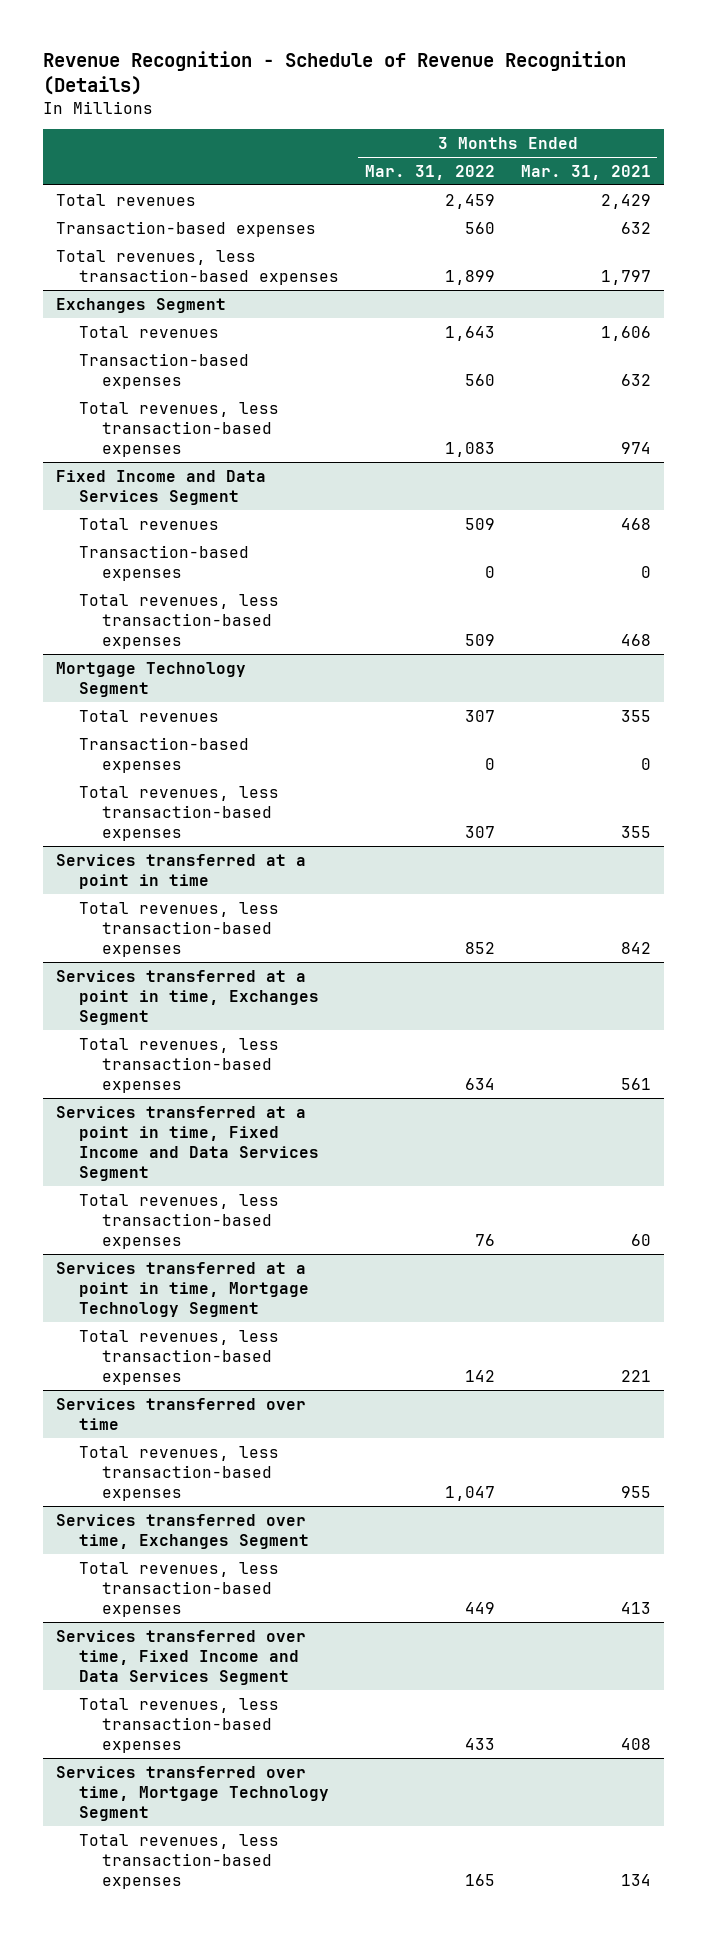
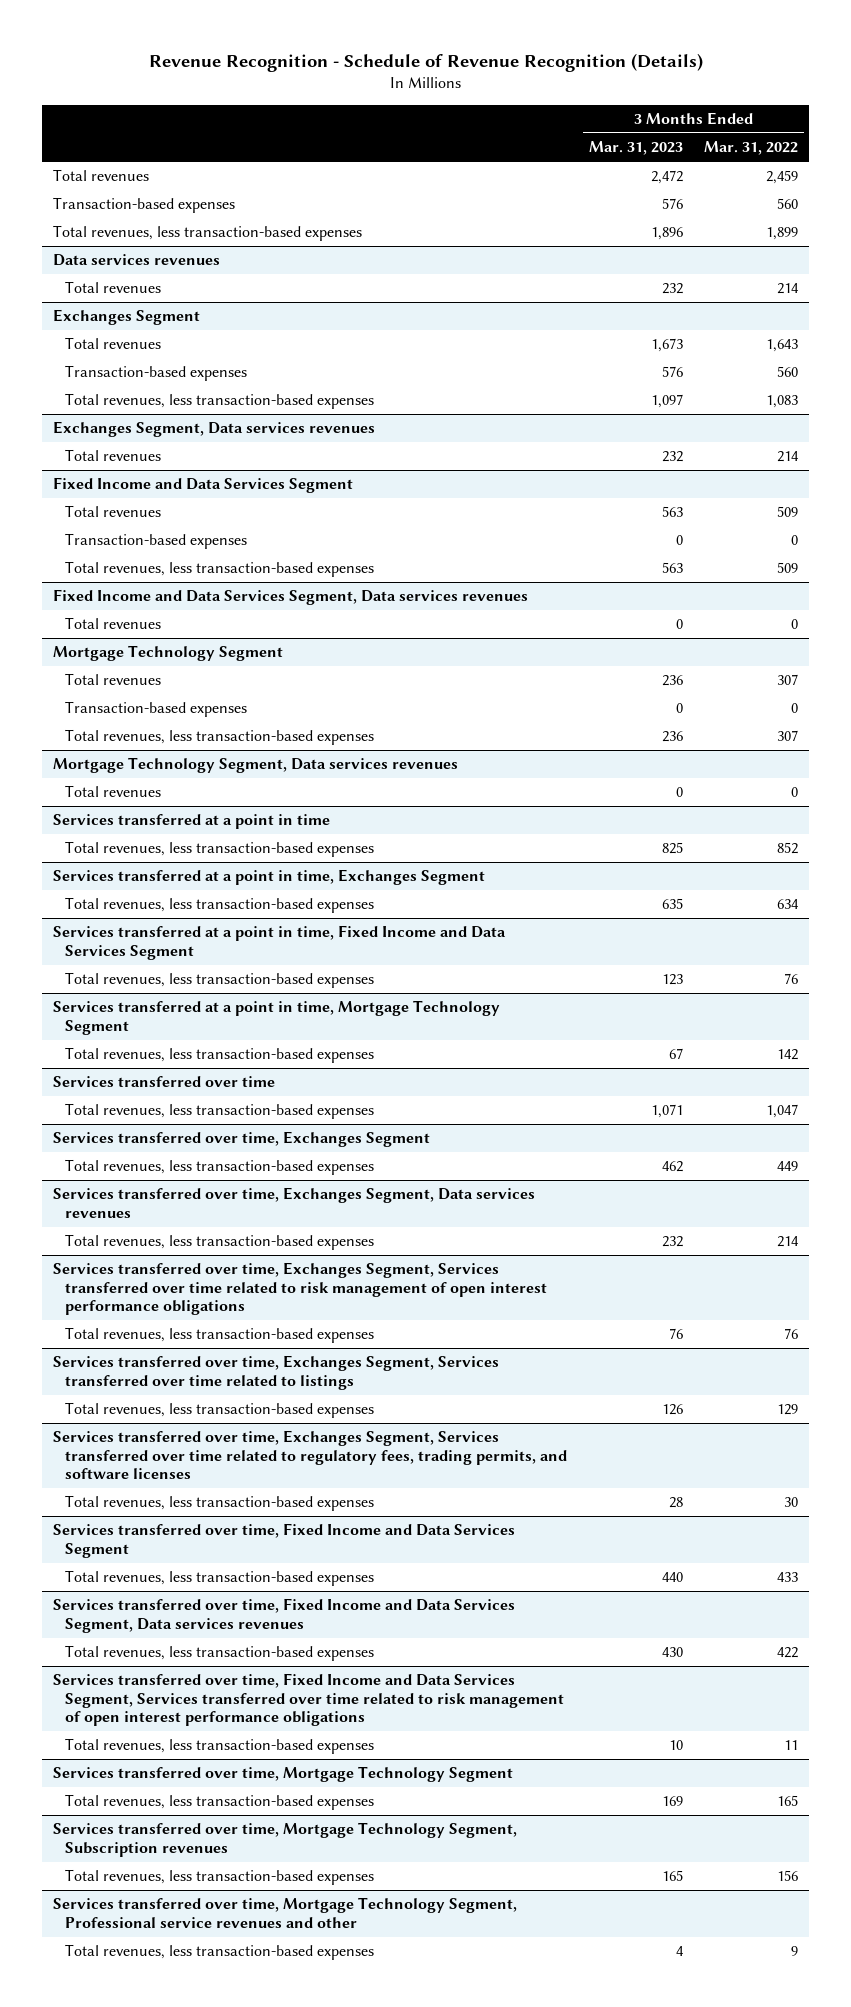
[520,164,651,180] Mar. 31, 2021 -> none
none -> [588,141,683,156] Mar. 31, 2023
none -> [52,254,220,267] Data services revenues
none -> [64,281,161,294] Total revenues
none -> [52,421,375,438] Exchanges Segment, Data services revenues
none -> [64,449,161,462] Total revenues
none -> [52,589,528,606] Fixed Income and Data Services Segment, Data services revenues
none -> [64,617,161,630] Total revenues
none -> [52,757,458,774] Mortgage Technology Segment, Data services revenues
none -> [64,785,161,798] Total revenues
none -> [52,1187,535,1218] Services transferred over time, Exchanges Segment, Data services revenues
none -> [64,1234,374,1251] Total revenues, less transaction-based expenses
none -> [52,1262,547,1316] Services transferred over time, Exchanges Segment, Services transferred over time related to risk management of open interest performance obligations
none -> [64,1327,374,1344] Total revenues, less transaction-based expenses
none -> [52,1355,499,1390] Services transferred over time, Exchanges Segment, Services transferred over time related to listings
none -> [64,1402,374,1419] Total revenues, less transaction-based expenses
none -> [52,1430,567,1480] Services transferred over time, Exchanges Segment, Services transferred over time related to regulatory fees, trading permits, and software licenses
none -> [64,1495,374,1512] Total revenues, less transaction-based expenses
none -> [52,1598,515,1633] Services transferred over time, Fixed Income and Data Services Segment, Data services revenues
none -> [64,1645,374,1662] Total revenues, less transaction-based expenses
none -> [52,1673,564,1727] Services transferred over time, Fixed Income and Data Services Segment, Services transferred over time related to risk management of open interest performance obligations
none -> [64,1738,374,1755] Total revenues, less transaction-based expenses
none -> [52,1822,517,1857] Services transferred over time, Mortgage Technology Segment, Subscription revenues
none -> [64,1869,374,1886] Total revenues, less transaction-based expenses
none -> [52,1897,517,1928] Services transferred over time, Mortgage Technology Segment, Professional service revenues and other
none -> [64,1944,374,1961] Total revenues, less transaction-based expenses

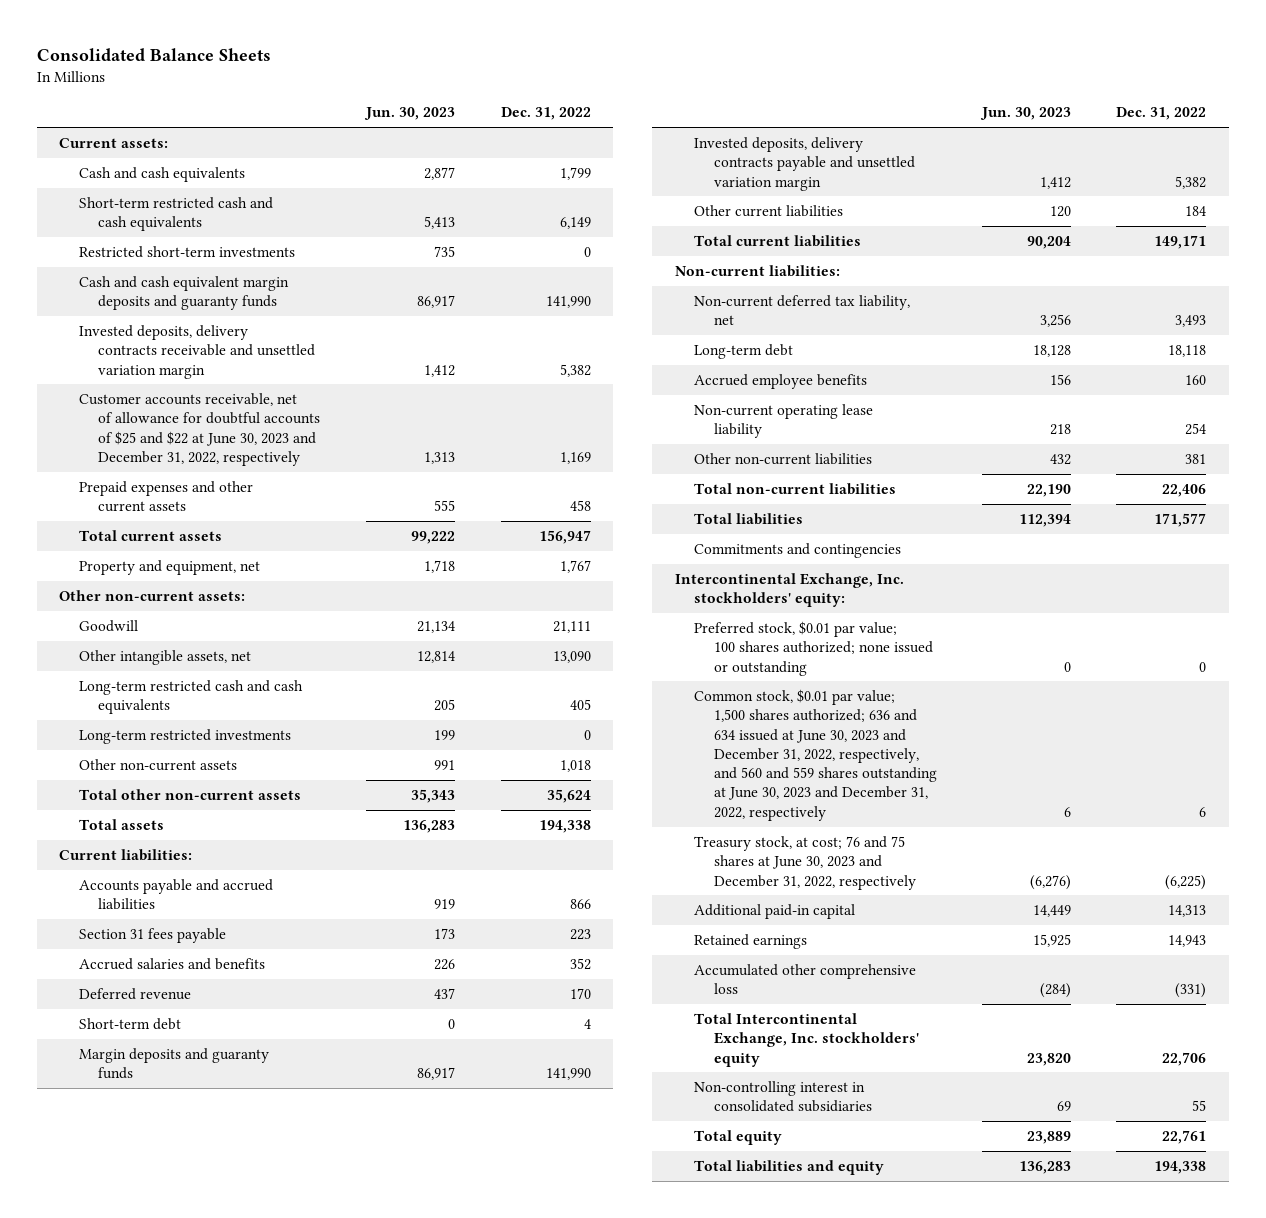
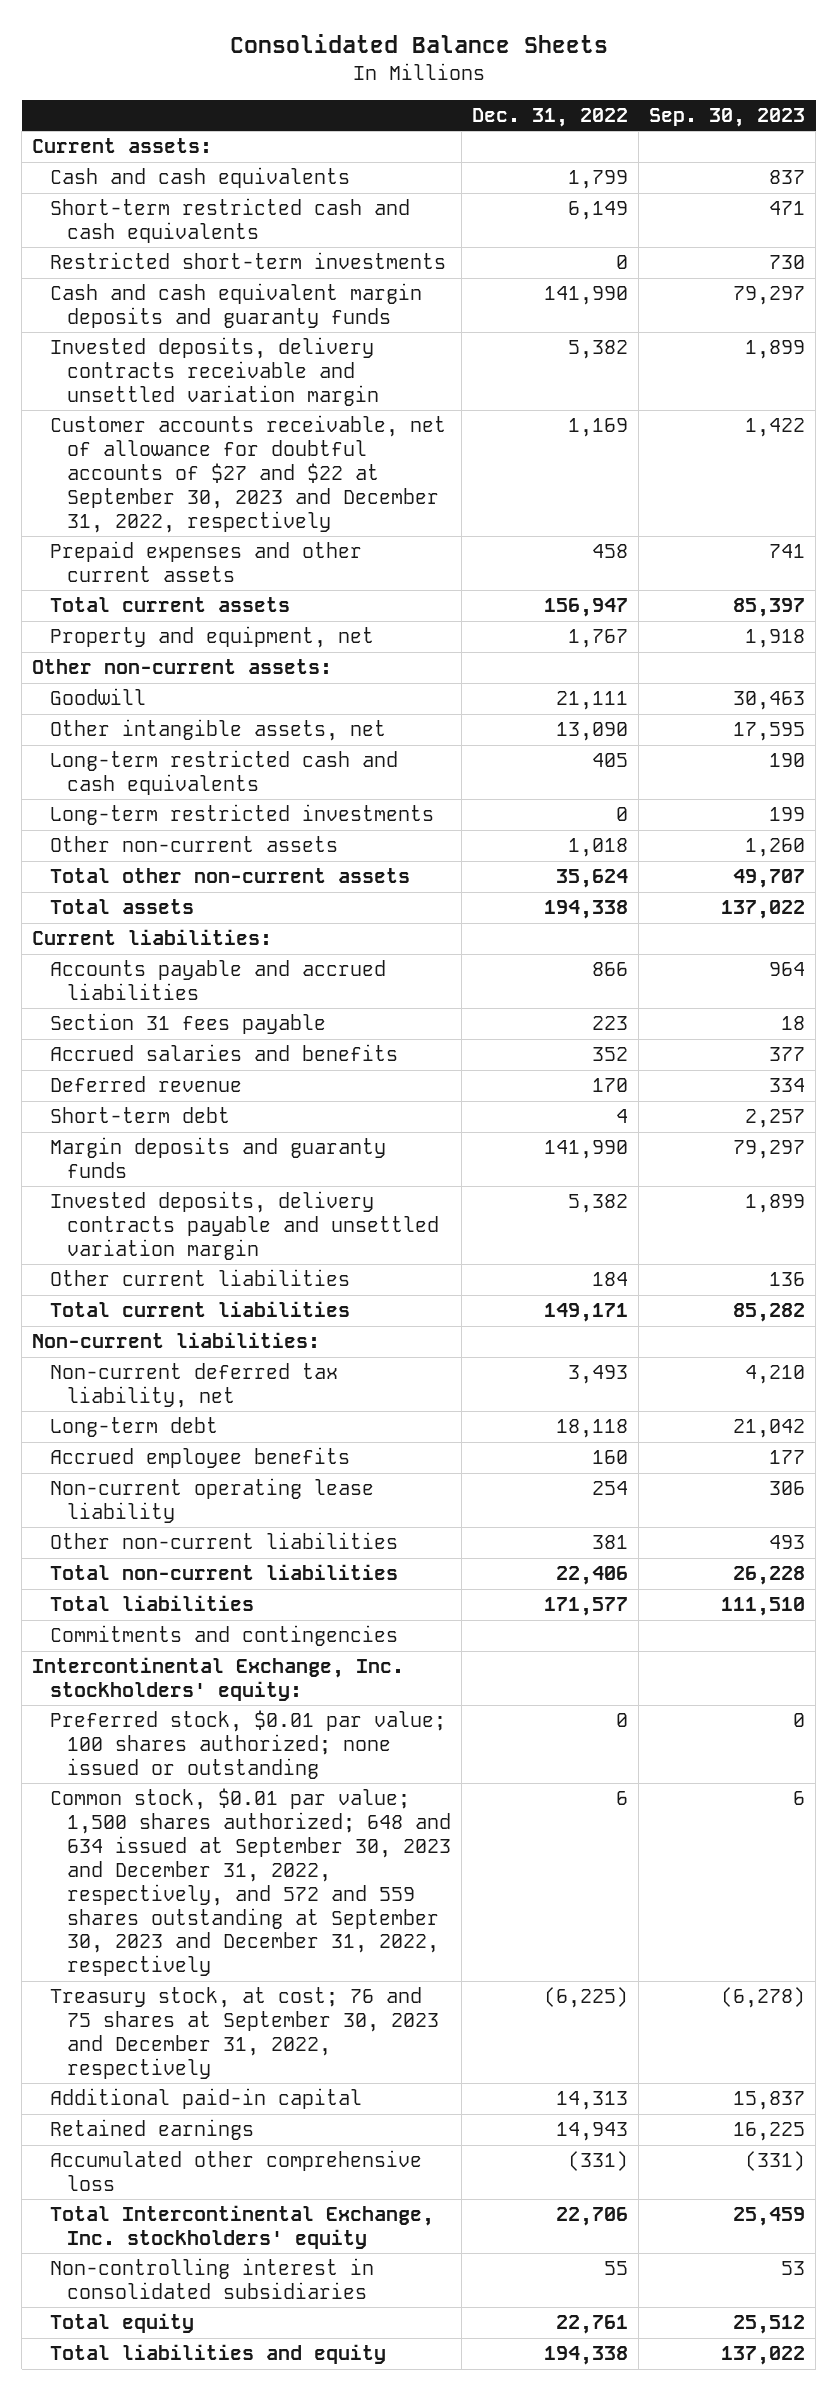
[364,107,456,121] Jun. 30, 2023 -> none
none -> [649,107,806,127] Sep. 30, 2023
[78,392,321,466] Customer accounts receivable, net of allowance for doubtful accounts of $25 and $22 at June 30, 2023 and December 31, 2022, respectively -> [49,415,446,533] Customer accounts receivable, net of allowance for doubtful accounts of $27 and $22 at September 30, 2023 and December 31, 2022, respectively
[694,688,937,821] Common stock, $0.01 par value; 1,500 shares authorized; 636 and 634 issued at June 30, 2023 and December 31, 2022, respectively, and 560 and 559 shares outstanding at June 30, 2023 and December 31, 2022, respectively -> [49,1788,452,1977] Common stock, $0.01 par value; 1,500 shares authorized; 648 and 634 issued at September 30, 2023 and December 31, 2022, respectively, and 572 and 559 shares outstanding at September 30, 2023 and December 31, 2022, respectively
[694,835,916,890] Treasury stock, at cost; 76 and 75 shares at June 30, 2023 and December 31, 2022, respectively -> [49,1987,440,2079] Treasury stock, at cost; 76 and 75 shares at September 30, 2023 and December 31, 2022, respectively

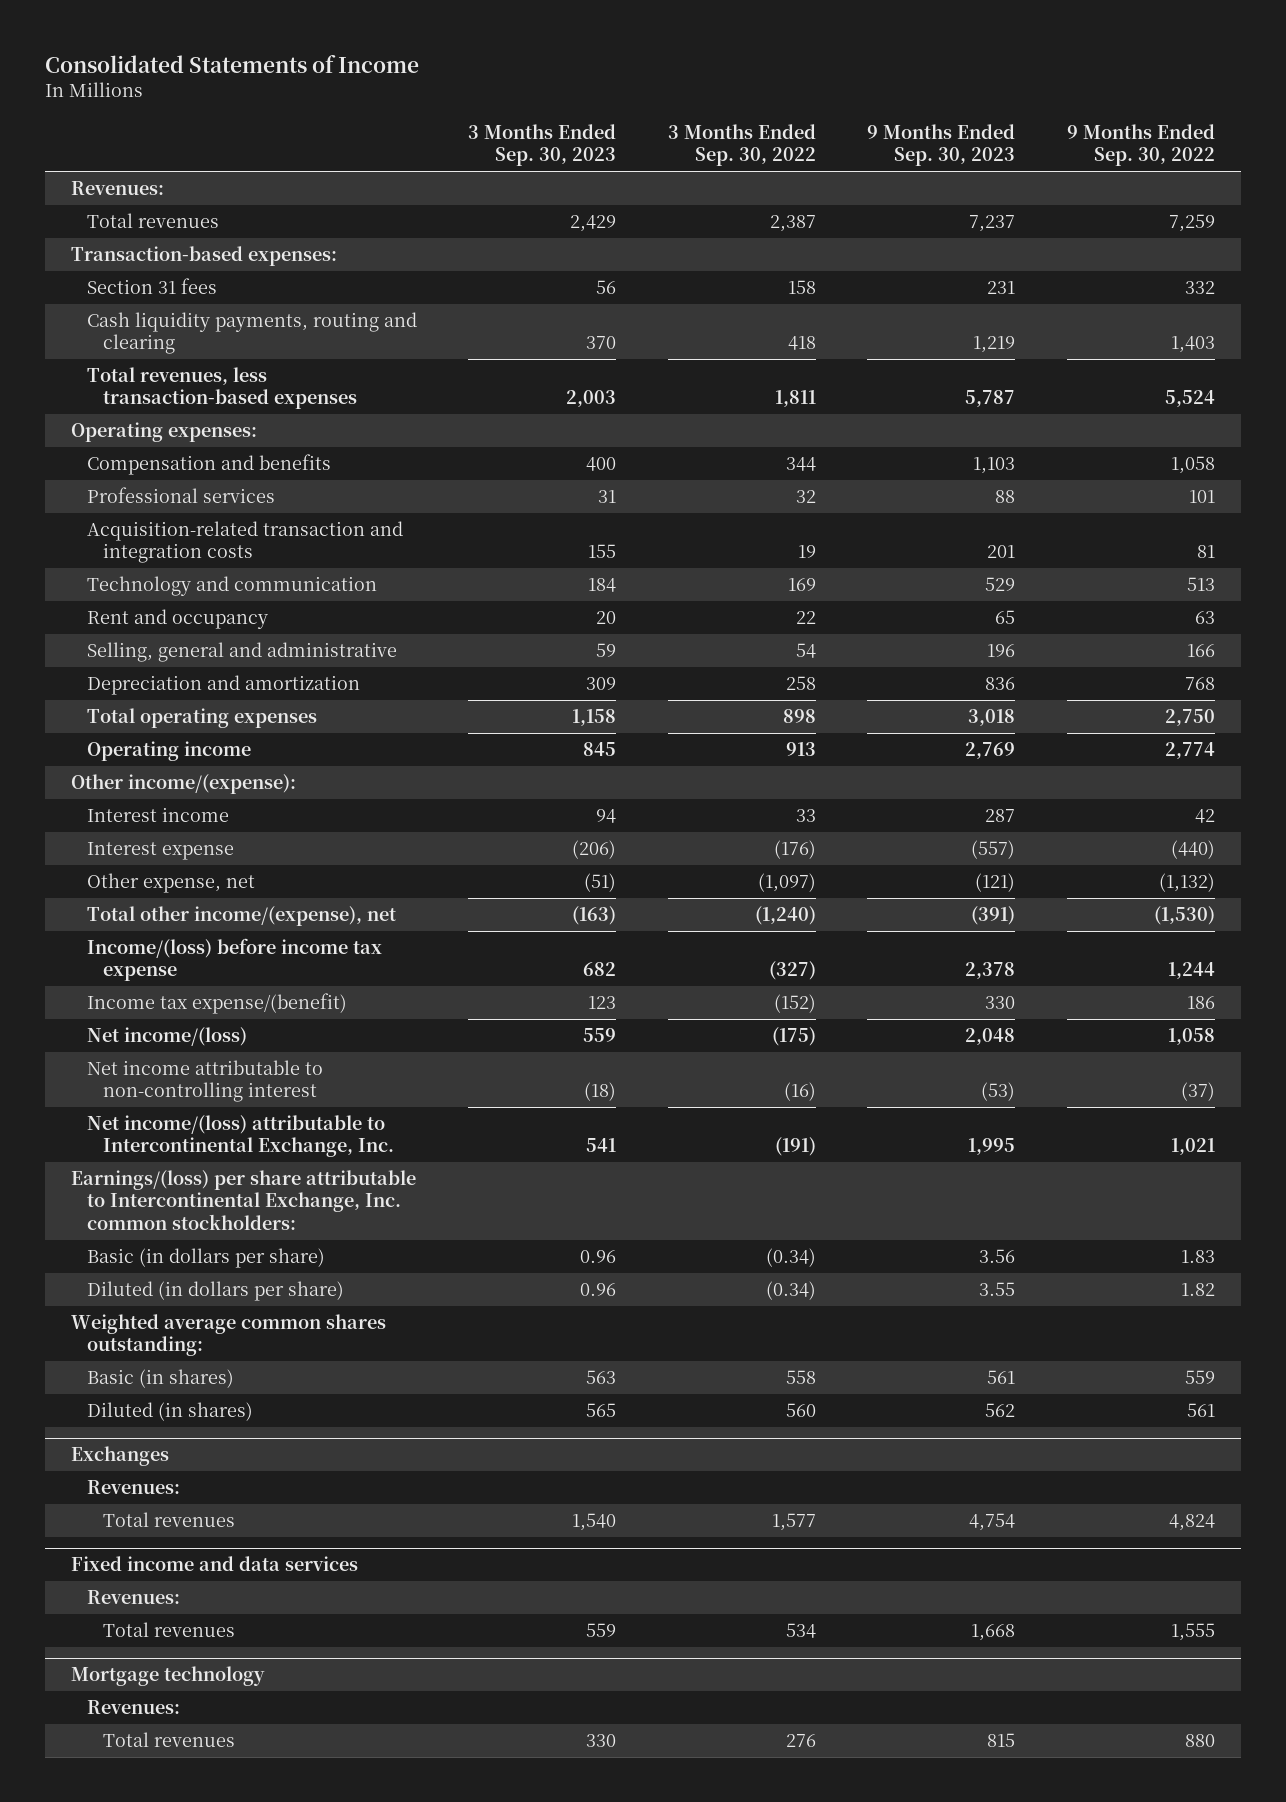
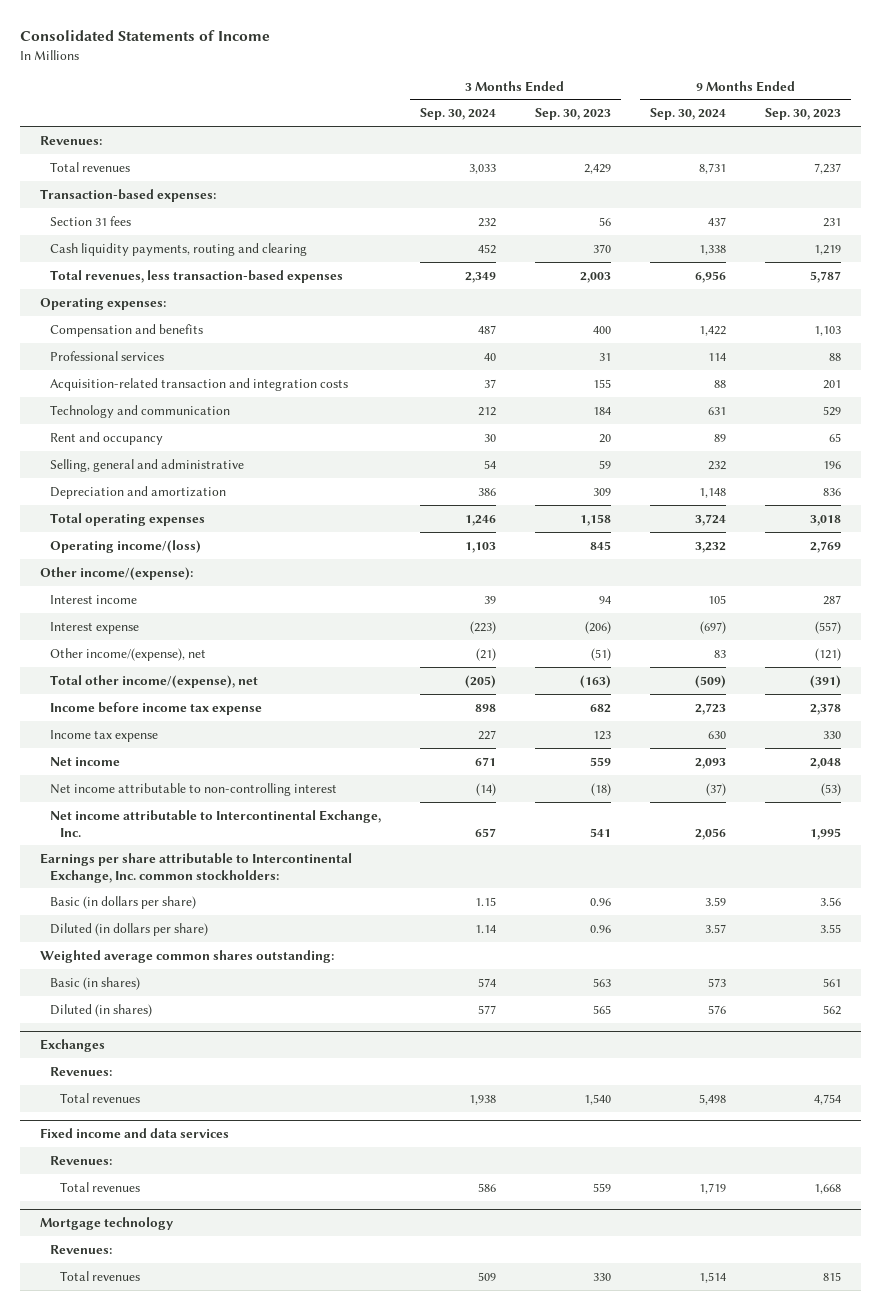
[667,123,816,167] 3 Months Ended Sep. 30, 2022 -> none
[1067,123,1216,167] 9 Months Ended Sep. 30, 2022 -> none
none -> [419,108,496,121] Sep. 30, 2024
none -> [650,108,727,121] Sep. 30, 2024
[86,741,251,762] Operating income -> [49,539,201,553] Operating income/(loss)
[86,873,255,894] Other expense, net -> [49,647,206,661] Other income/(expense), net
[86,938,382,982] Income/(loss) before income tax expense -> [49,701,262,715] Income before income tax expense
[86,993,347,1015] Income tax expense/(benefit) -> [49,729,158,742] Income tax expense
[86,1027,247,1047] Net income/(loss) -> [49,756,120,766] Net income
[86,1115,394,1158] Net income/(loss) attributable to Intercontinental Exchange, Inc. -> [49,809,381,837] Net income attributable to Intercontinental Exchange, Inc.
[70,1170,416,1230] Earnings/(loss) per share attributable to Intercontinental Exchange, Inc. common stockholders: -> [39,852,352,883] Earnings per share attributable to Intercontinental Exchange, Inc. common stockholders:

